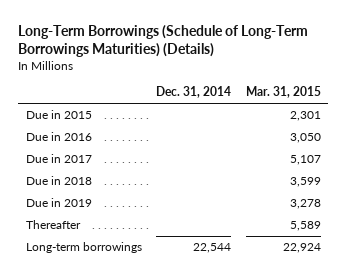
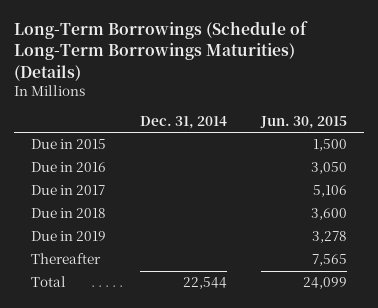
[245,86,321,99] Mar. 31, 2015 -> none
none -> [259,115,347,129] Jun. 30, 2015
[25,242,142,254] Long-term borrowings -> [31,276,67,288] Total

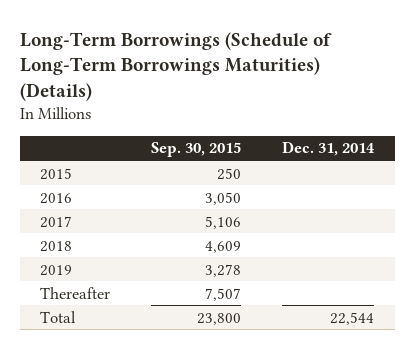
[259,115,347,129] Jun. 30, 2015 -> none
none -> [151,142,242,158] Sep. 30, 2015
[31,139,107,150] Due in 2015 -> [40,167,73,180] 2015
[31,162,107,173] Due in 2016 -> [40,192,73,204] 2016
[31,185,106,196] Due in 2017 -> [40,215,73,228] 2017
[31,208,107,219] Due in 2018 -> [40,240,73,252] 2018
[31,231,107,242] Due in 2019 -> [40,264,73,276] 2019

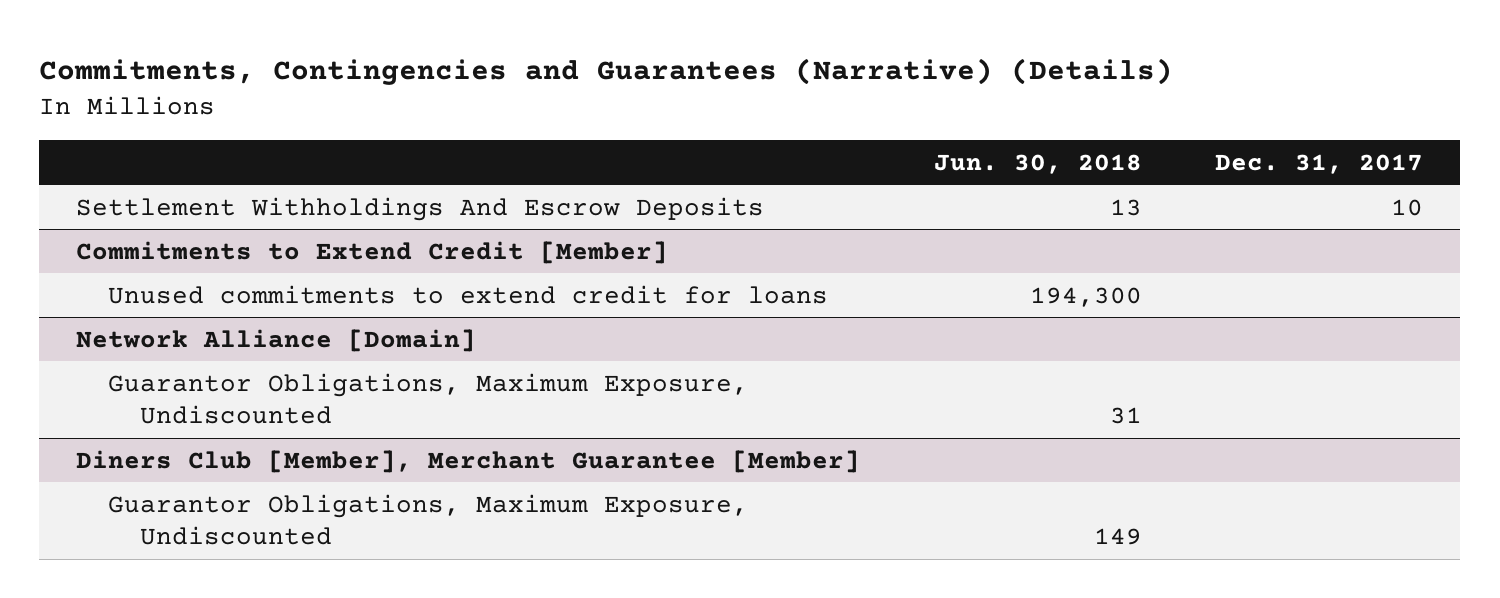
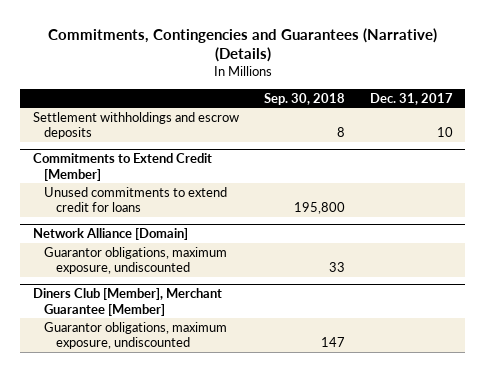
[933,153,1142,174] Jun. 30, 2018 -> none
none -> [263,92,345,105] Sep. 30, 2018
[76,196,765,221] Settlement Withholdings And Escrow Deposits -> [32,111,239,139] Settlement withholdings and escrow deposits
[108,372,749,425] Guarantor Obligations, Maximum Exposure, Undiscounted -> [44,246,228,274] Guarantor obligations, maximum exposure, undiscounted
[108,493,749,546] Guarantor Obligations, Maximum Exposure, Undiscounted -> [44,321,228,349] Guarantor obligations, maximum exposure, undiscounted

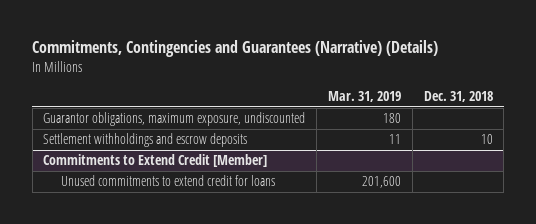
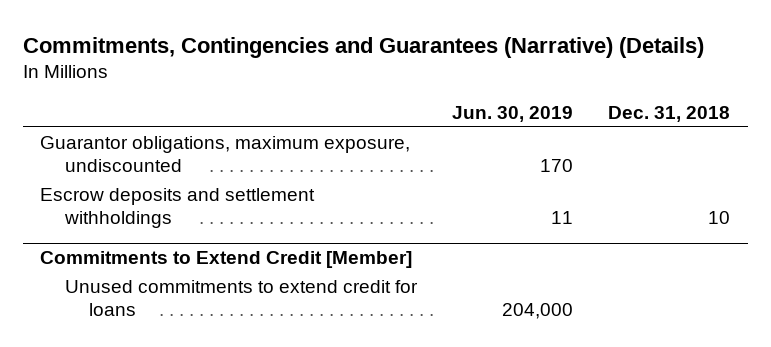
[327,90,401,102] Mar. 31, 2019 -> none
none -> [451,105,573,122] Jun. 30, 2019
[43,133,248,148] Settlement withholdings and escrow deposits -> [40,188,316,228] Escrow deposits and settlement withholdings

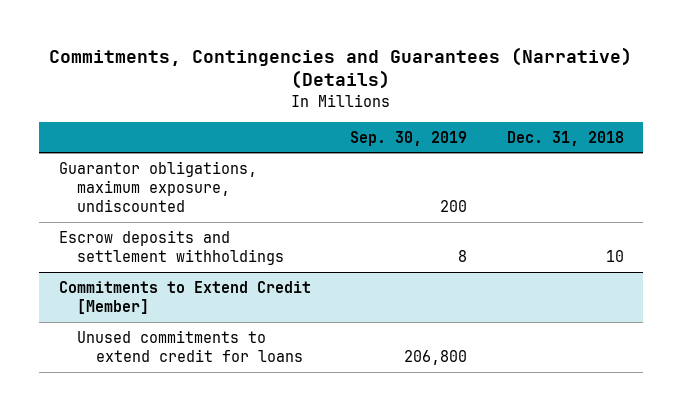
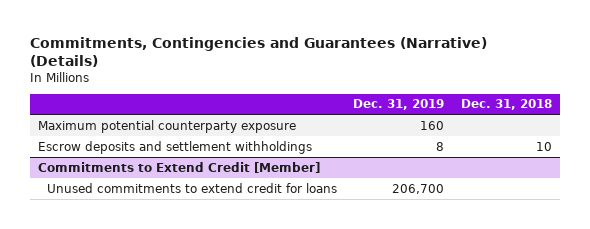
[350,130,468,146] Sep. 30, 2019 -> none
none -> [353,99,445,111] Dec. 31, 2019
[58,160,257,212] Guarantor obligations, maximum exposure, undiscounted -> [38,119,297,133] Maximum potential counterparty exposure

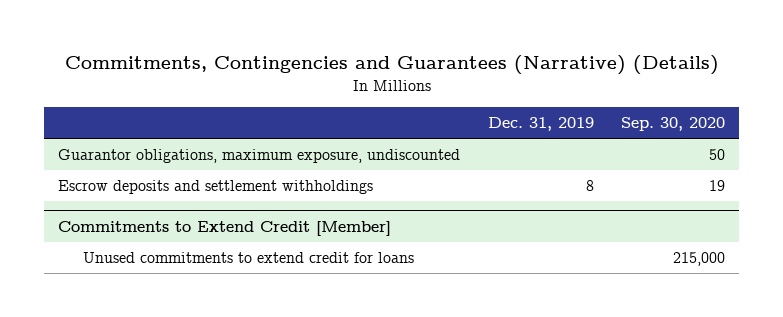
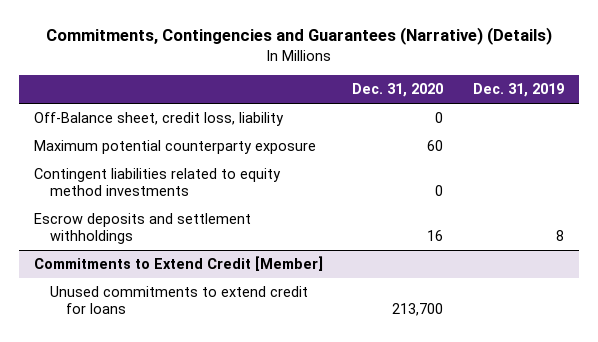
[621,117,726,132] Sep. 30, 2020 -> none
none -> [352,83,444,98] Dec. 31, 2020
none -> [33,112,284,127] Off-Balance sheet, credit loss, liability
[58,148,461,163] Guarantor obligations, maximum exposure, undiscounted -> [33,140,316,155] Maximum potential counterparty exposure
none -> [33,168,281,197] Contingent liabilities related to equity method investments

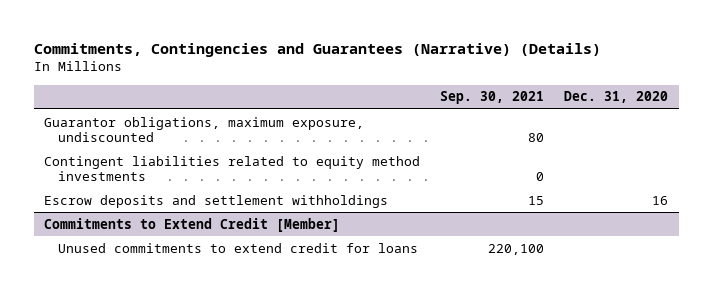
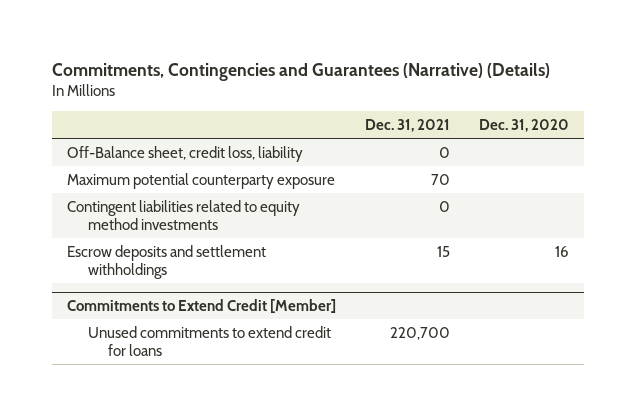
[440,91,545,105] Sep. 30, 2021 -> none
none -> [364,118,450,132] Dec. 31, 2021
none -> [66,145,303,162] Off-Balance sheet, credit loss, liability
[43,116,364,142] Guarantor obligations, maximum exposure, undiscounted -> [66,172,335,189] Maximum potential counterparty exposure

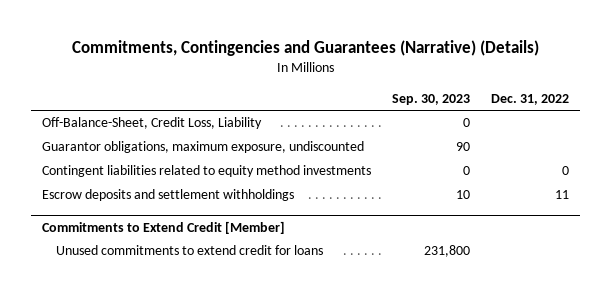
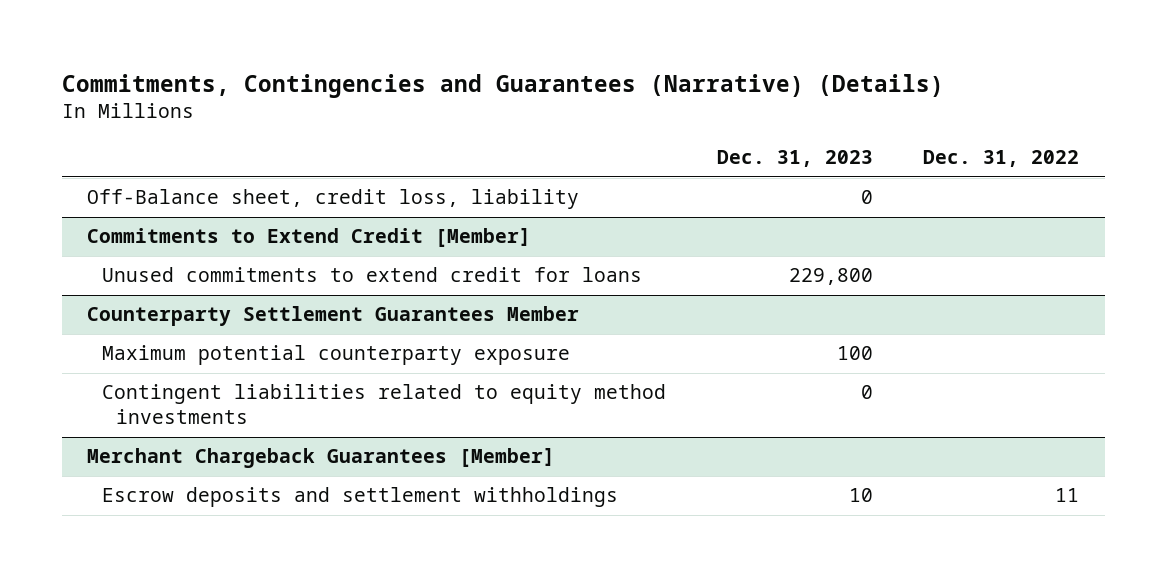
[392,94,471,106] Sep. 30, 2023 -> none
none -> [716,150,873,168] Dec. 31, 2023
[41,141,364,154] Guarantor obligations, maximum exposure, undiscounted -> none
[41,165,371,178] Contingent liabilities related to equity method investments -> none
[41,189,294,202] Escrow deposits and settlement withholdings -> none
[41,117,262,130] Off-Balance-Sheet, Credit Loss, Liability -> [87,189,580,210] Off-Balance sheet, credit loss, liability
none -> [87,306,580,327] Counterparty Settlement Guarantees Member
none -> [101,345,570,366] Maximum potential counterparty exposure
none -> [101,384,666,425] Contingent liabilities related to equity method investments
none -> [87,448,556,469] Merchant Chargeback Guarantees [Member]
none -> [101,487,618,508] Escrow deposits and settlement withholdings

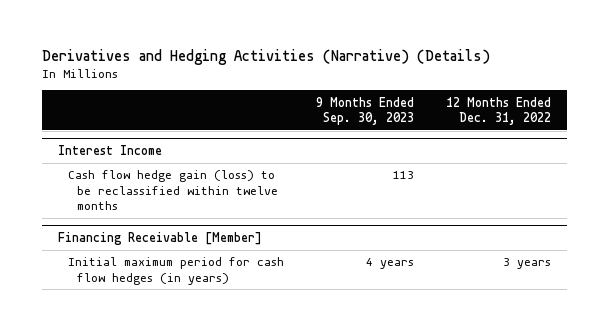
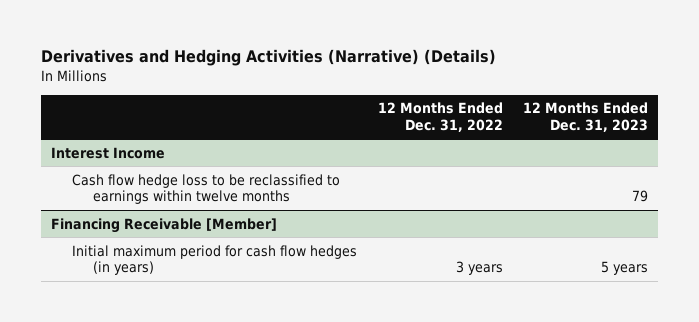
[315,96,414,126] 9 Months Ended Sep. 30, 2023 -> none
none -> [523,102,649,132] 12 Months Ended Dec. 31, 2023
[67,170,279,211] Cash flow hedge gain (loss) to be reclassified within twelve months -> [72,173,341,205] Cash flow hedge loss to be reclassified to earnings within twelve months

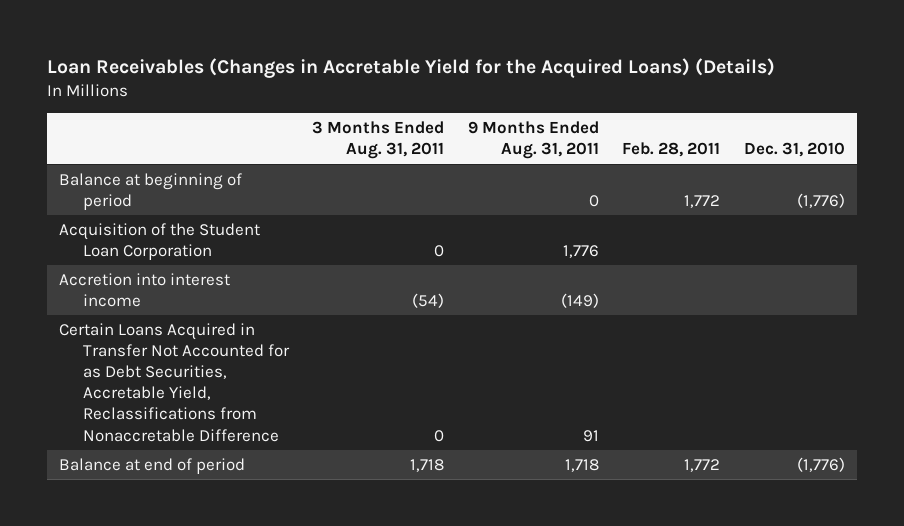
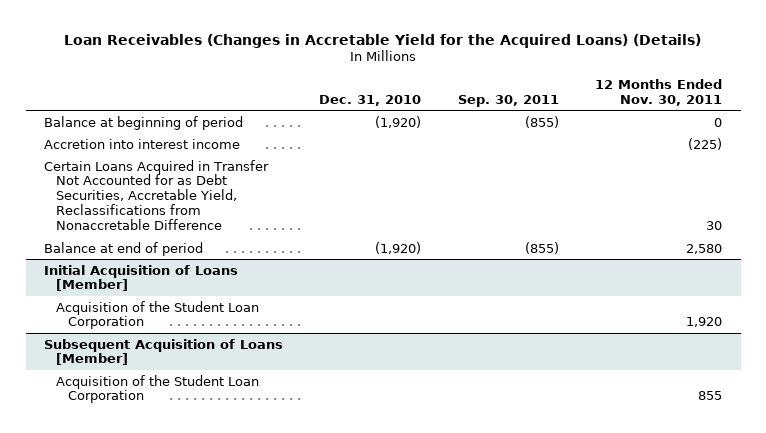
[312,121,445,160] 3 Months Ended Aug. 31, 2011 -> none
[467,121,599,160] 9 Months Ended Aug. 31, 2011 -> none
[622,142,721,158] Feb. 28, 2011 -> none
none -> [457,94,559,107] Sep. 30, 2011
none -> [595,78,723,106] 12 Months Ended Nov. 30, 2011
[58,222,260,261] Acquisition of the Student Loan Corporation -> none
[796,193,845,209] (1,776) -> [375,115,422,128] (1,920)
[796,456,845,472] (1,776) -> [375,241,422,254] (1,920)
none -> [43,264,238,292] Initial Acquisition of Loans [Member]
none -> [56,300,260,330] Acquisition of the Student Loan Corporation
none -> [43,338,283,366] Subsequent Acquisition of Loans [Member]
none -> [56,374,260,404] Acquisition of the Student Loan Corporation

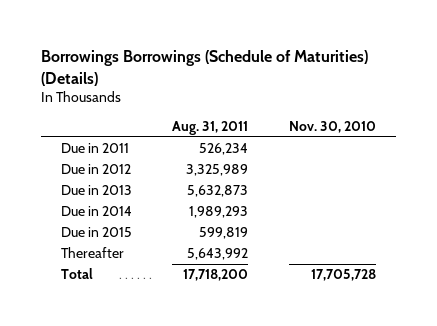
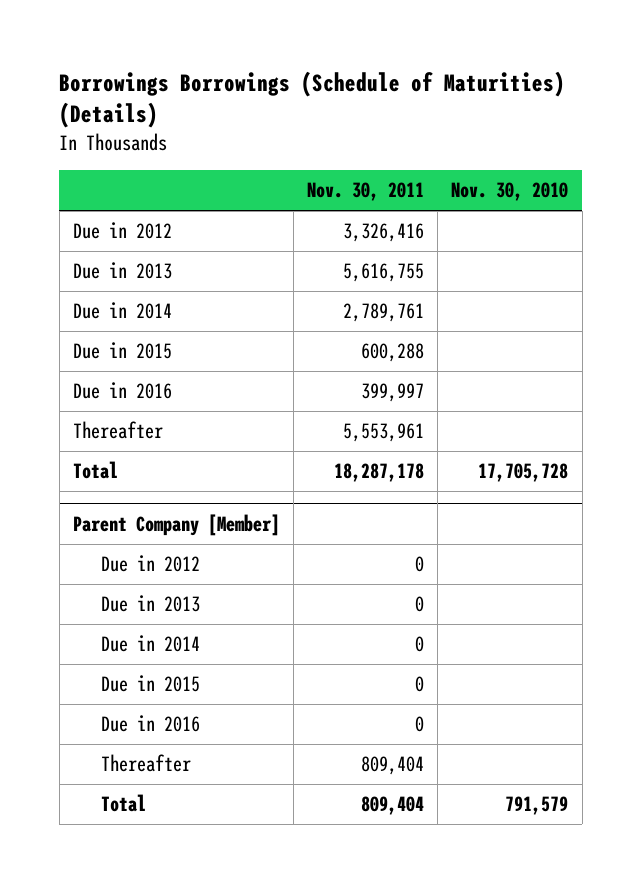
[172,121,249,136] Aug. 31, 2011 -> none
none -> [307,182,425,202] Nov. 30, 2011
[60,143,129,154] Due in 2011 -> none
none -> [72,382,172,400] Due in 2016
none -> [72,514,280,537] Parent Company [Member]
none -> [100,555,200,573] Due in 2012
none -> [100,595,200,613] Due in 2013
none -> [100,635,200,653] Due in 2014
none -> [100,675,200,693] Due in 2015
none -> [100,715,200,733] Due in 2016
none -> [100,754,191,773] Thereafter
none -> [100,794,146,813] Total

